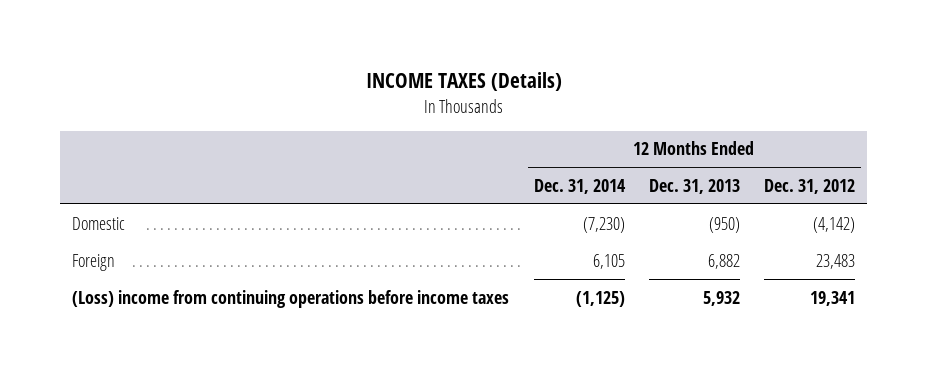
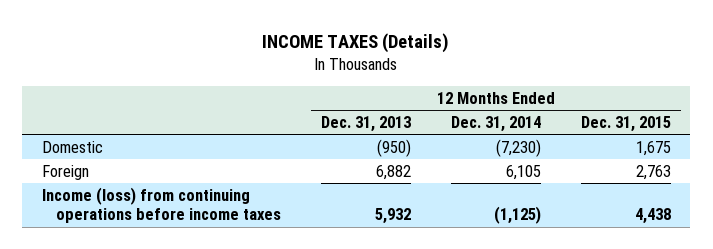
[763,178,855,194] Dec. 31, 2012 -> none
none -> [580,115,671,132] Dec. 31, 2015
[72,289,510,308] (Loss) income from continuing operations before income taxes -> [42,186,282,224] Income (loss) from continuing operations before income taxes

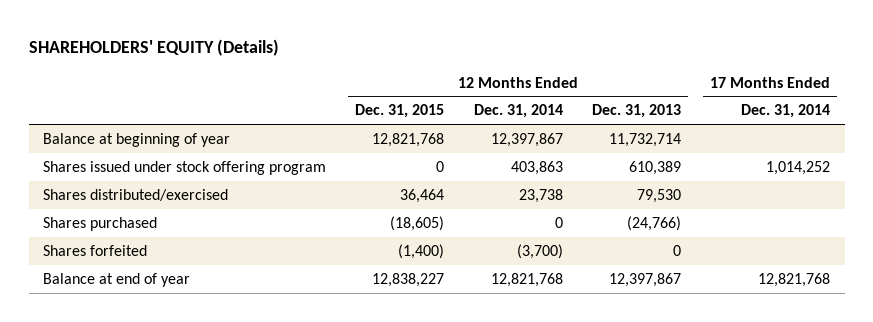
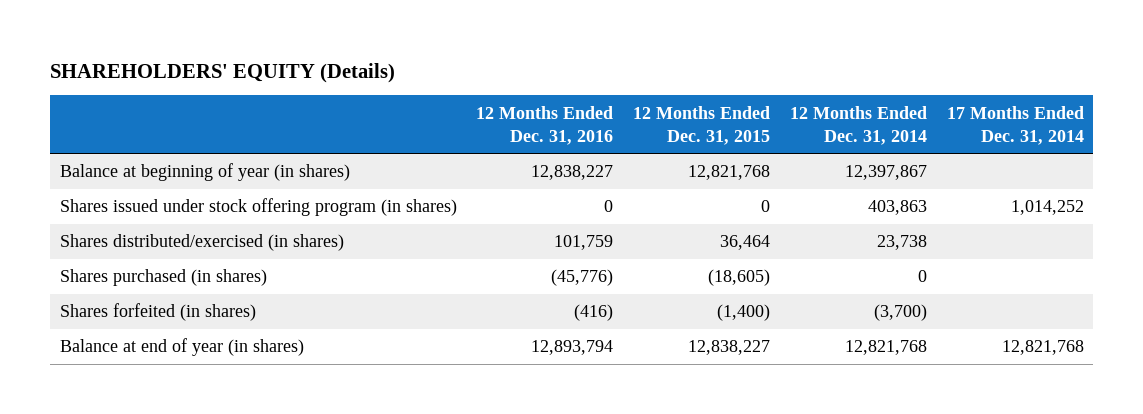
[591,104,681,119] Dec. 31, 2013 -> none
none -> [476,105,614,145] 12 Months Ended Dec. 31, 2016
[43,132,231,147] Balance at beginning of year -> [59,163,350,182] Balance at beginning of year (in shares)
[43,160,327,175] Shares issued under stock offering program -> [59,198,457,217] Shares issued under stock offering program (in shares)
[43,188,229,201] Shares distributed/exercised -> [59,234,344,252] Shares distributed/exercised (in shares)
[43,216,158,231] Shares purchased -> [59,269,267,287] Shares purchased (in shares)
[43,244,148,256] Shares forfeited -> [59,303,256,322] Shares forfeited (in shares)
[43,272,191,287] Balance at end of year -> [59,338,304,357] Balance at end of year (in shares)

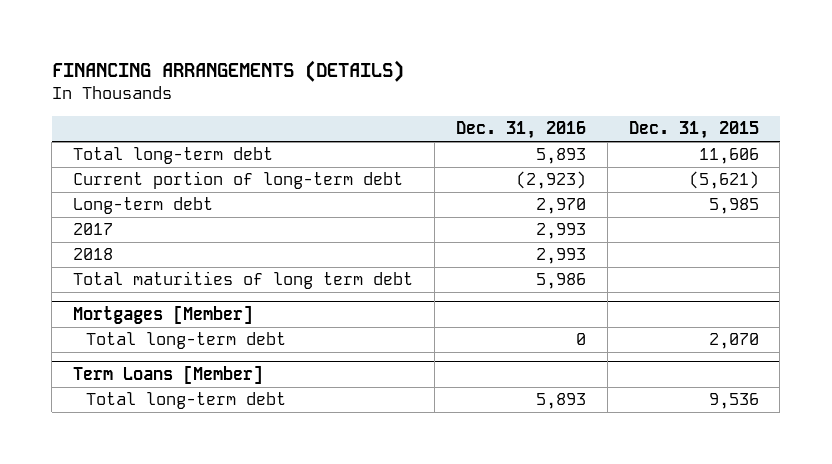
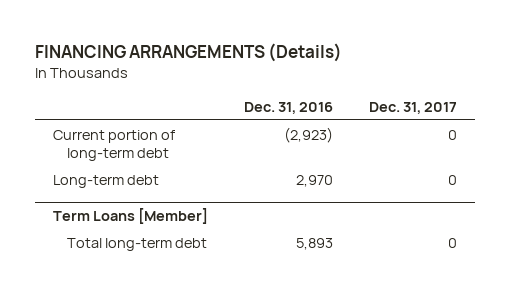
[51,60,404,83] FINANCING ARRANGEMENTS (DETAILS) -> [35,43,343,63] FINANCING ARRANGEMENTS (Details)
[628,121,759,140] Dec. 31, 2015 -> none
none -> [369,101,458,114] Dec. 31, 2017
[73,147,274,165] Total long-term debt -> none
[73,223,114,236] 2017 -> none
[73,248,114,261] 2018 -> none
[73,271,414,290] Total maturities of long term debt -> none
[73,304,254,324] Mortgages [Member] -> none
[85,332,286,350] Total long-term debt -> none

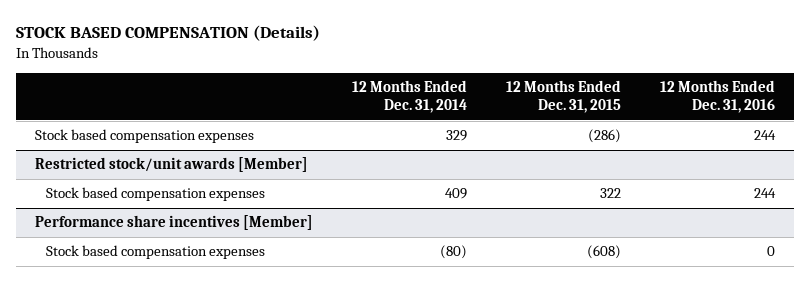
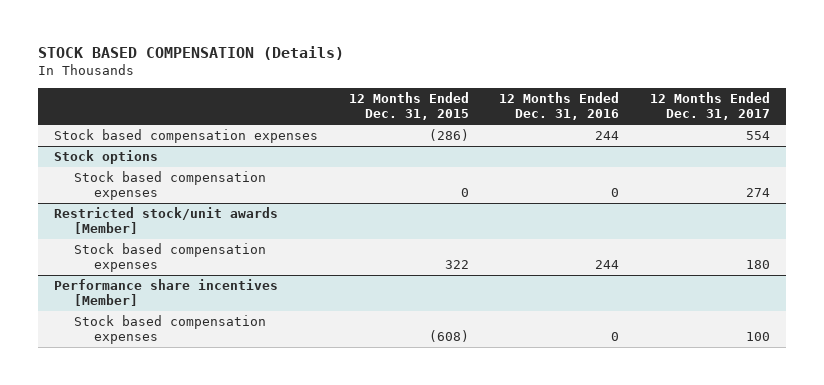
[352,80,468,114] 12 Months Ended Dec. 31, 2014 -> none
none -> [650,92,771,121] 12 Months Ended Dec. 31, 2017
none -> [53,150,158,165] Stock options
none -> [73,171,266,201] Stock based compensation expenses

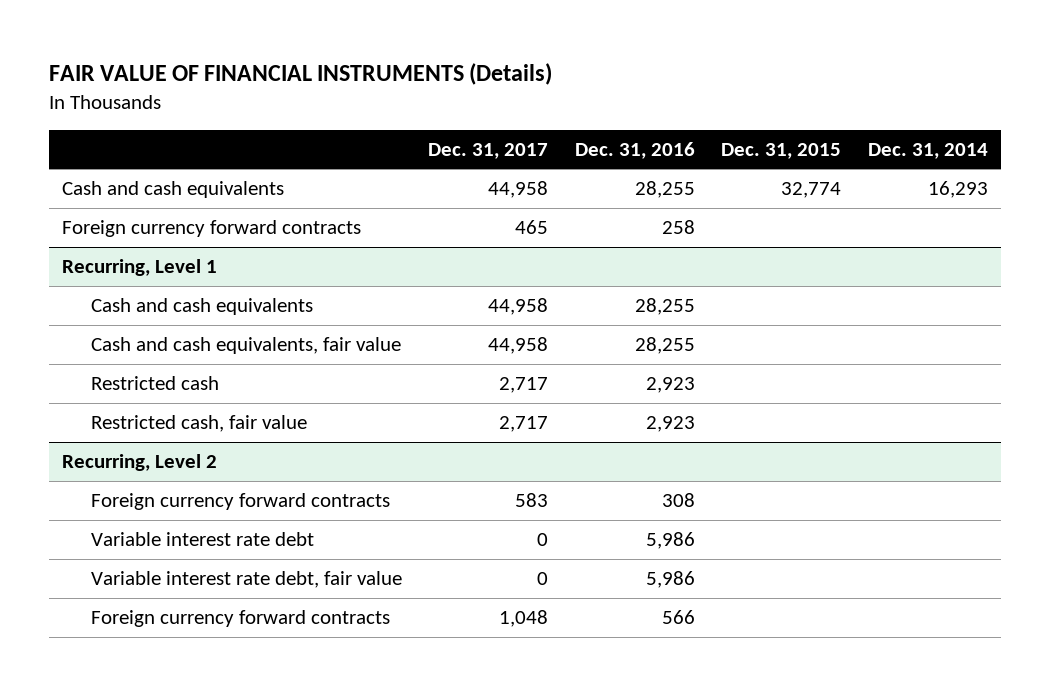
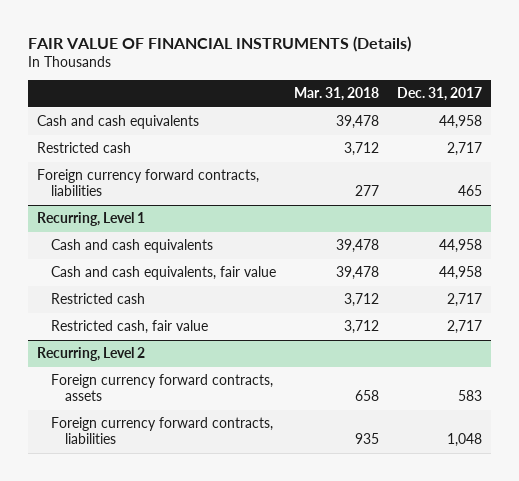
[574,141,695,159] Dec. 31, 2016 -> none
[721,142,842,159] Dec. 31, 2015 -> none
[867,142,988,159] Dec. 31, 2014 -> none
none -> [294,87,380,102] Mar. 31, 2018
none -> [36,142,131,154] Restricted cash
[61,220,361,238] Foreign currency forward contracts -> [36,169,259,197] Foreign currency forward contracts, liabilities
[90,532,314,547] Variable interest rate debt -> none
[90,571,402,589] Variable interest rate debt, fair value -> none
[90,493,390,511] Foreign currency forward contracts -> [51,374,274,402] Foreign currency forward contracts, assets
[90,610,390,628] Foreign currency forward contracts -> [51,417,274,445] Foreign currency forward contracts, liabilities

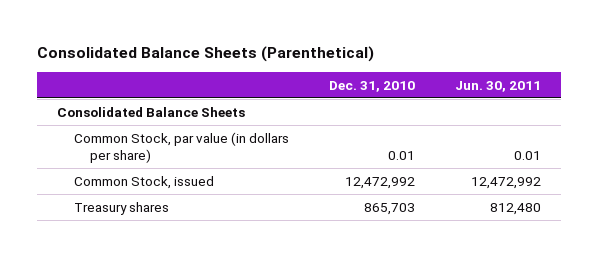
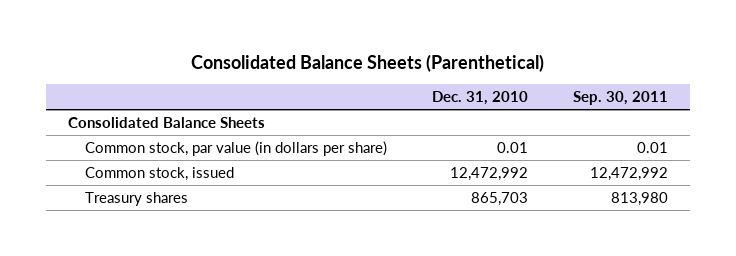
[454,80,541,92] Jun. 30, 2011 -> none
none -> [572,91,668,106] Sep. 30, 2011
[73,131,289,163] Common Stock, par value (in dollars per share) -> [85,140,388,156] Common stock, par value (in dollars per share)
[73,175,214,189] Common Stock, issued -> [85,166,235,181] Common stock, issued

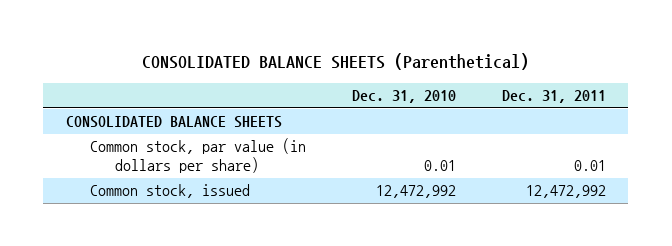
[190,54,544,73] Consolidated Balance Sheets (Parenthetical) -> [141,53,529,71] CONSOLIDATED BALANCE SHEETS (Parenthetical)
[572,91,668,106] Sep. 30, 2011 -> none
none -> [501,90,606,104] Dec. 31, 2011
[68,116,266,128] Consolidated Balance Sheets -> [66,116,283,129] CONSOLIDATED BALANCE SHEETS
[85,191,189,206] Treasury shares -> none

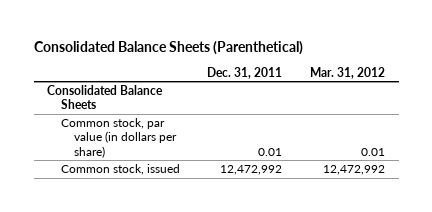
[141,53,529,71] CONSOLIDATED BALANCE SHEETS (Parenthetical) -> [33,40,303,55] Consolidated Balance Sheets (Parenthetical)
[352,90,457,104] Dec. 31, 2010 -> none
none -> [309,66,385,79] Mar. 31, 2012
[66,116,283,129] CONSOLIDATED BALANCE SHEETS -> [47,85,164,110] Consolidated Balance Sheets

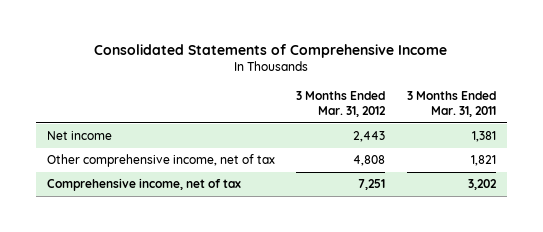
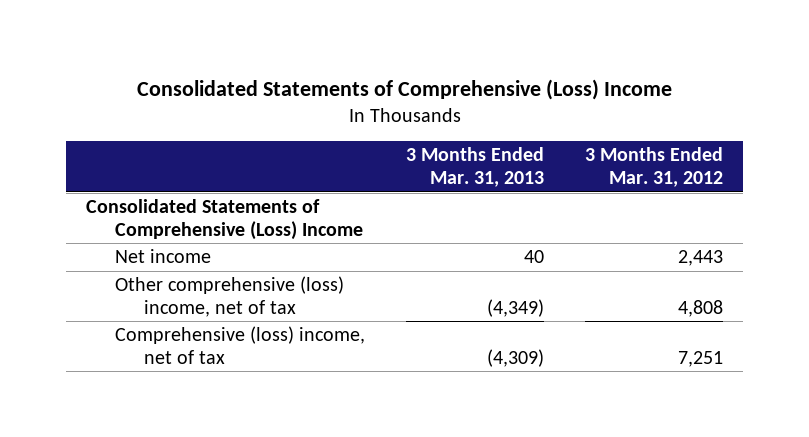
[94,43,448,58] Consolidated Statements of Comprehensive Income -> [136,78,672,100] Consolidated Statements of Comprehensive (Loss) Income
[407,90,497,118] 3 Months Ended Mar. 31, 2011 -> none
none -> [405,147,544,188] 3 Months Ended Mar. 31, 2013
none -> [86,199,363,240] Consolidated Statements of Comprehensive (Loss) Income
[46,154,275,168] Other comprehensive income, net of tax -> [114,276,344,317] Other comprehensive (loss) income, net of tax
[46,178,241,192] Comprehensive income, net of tax -> [114,326,365,364] Comprehensive (loss) income, net of tax

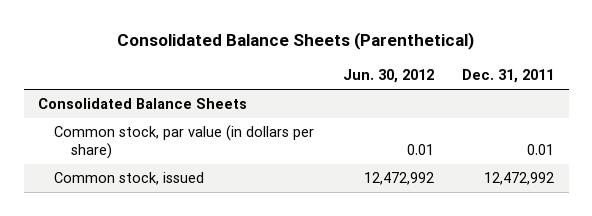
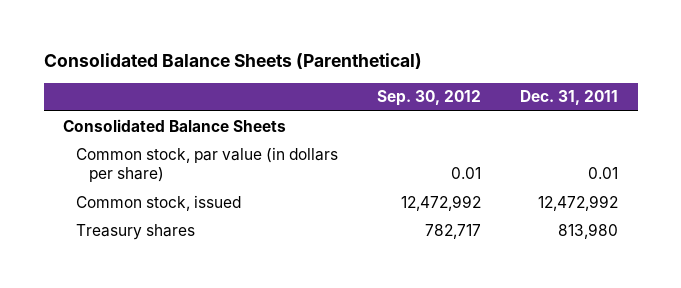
[342,69,434,84] Jun. 30, 2012 -> none
none -> [377,90,482,107] Sep. 30, 2012
none -> [75,223,195,240] Treasury shares

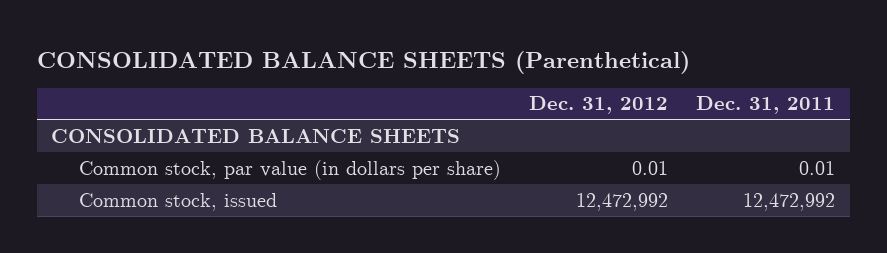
[43,53,422,70] Consolidated Balance Sheets (Parenthetical) -> [36,50,690,74] CONSOLIDATED BALANCE SHEETS (Parenthetical)
[377,90,482,107] Sep. 30, 2012 -> none
none -> [529,96,669,115] Dec. 31, 2012
[63,118,287,132] Consolidated Balance Sheets -> [51,128,461,143] CONSOLIDATED BALANCE SHEETS
[75,223,195,240] Treasury shares -> none

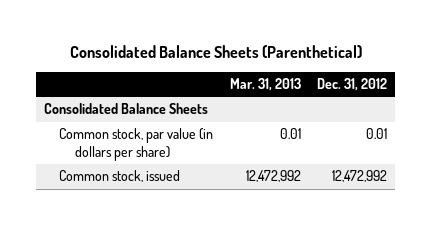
[36,50,690,74] CONSOLIDATED BALANCE SHEETS (Parenthetical) -> [69,44,362,58] Consolidated Balance Sheets (Parenthetical)
[696,96,836,115] Dec. 31, 2011 -> none
none -> [229,78,301,92] Mar. 31, 2013
[51,128,461,143] CONSOLIDATED BALANCE SHEETS -> [44,103,209,115] Consolidated Balance Sheets

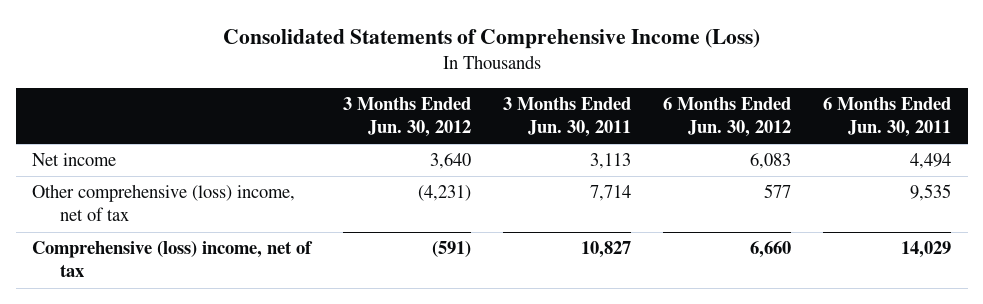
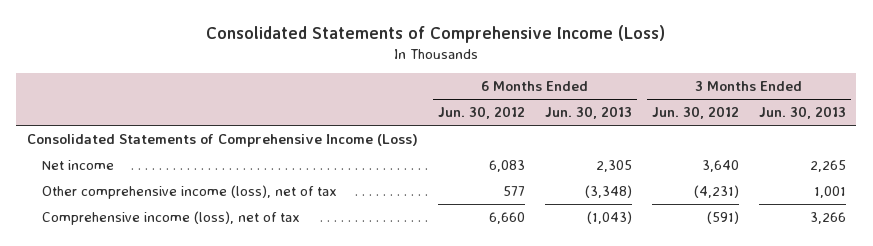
[503,97,632,138] 3 Months Ended Jun. 30, 2011 -> none
[823,97,952,138] 6 Months Ended Jun. 30, 2011 -> none
none -> [544,106,632,120] Jun. 30, 2013
none -> [759,106,847,120] Jun. 30, 2013
none -> [26,133,418,147] Consolidated Statements of Comprehensive Income (Loss)
[31,184,295,222] Other comprehensive (loss) income, net of tax -> [42,184,338,199] Other comprehensive income (loss), net of tax
[31,241,313,278] Comprehensive (loss) income, net of tax -> [42,210,301,225] Comprehensive income (loss), net of tax

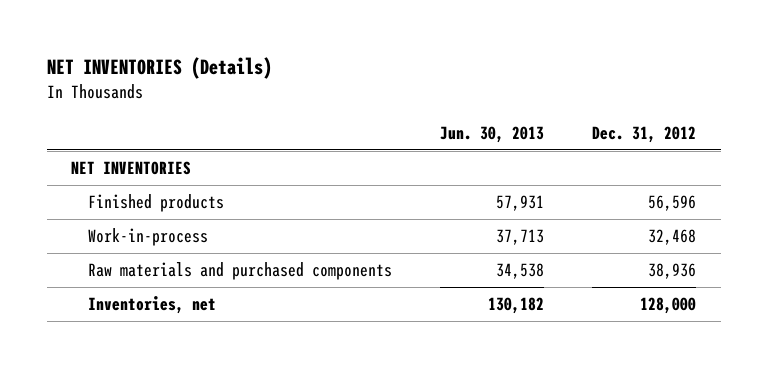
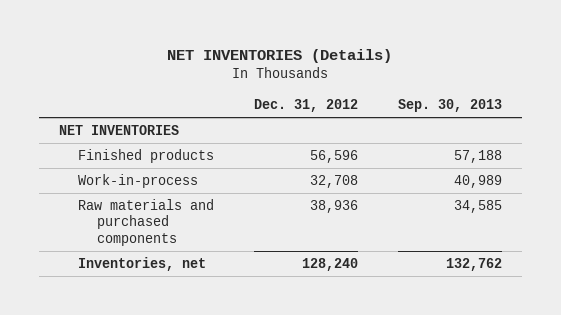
[440,125,545,143] Jun. 30, 2013 -> none
none -> [397,98,502,112] Sep. 30, 2013
[648,229,697,246] 32,468 -> [309,175,358,189] 32,708
[640,297,697,315] 128,000 -> [301,258,358,272] 128,240

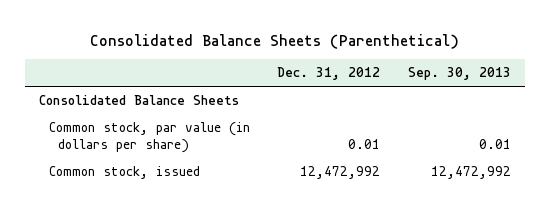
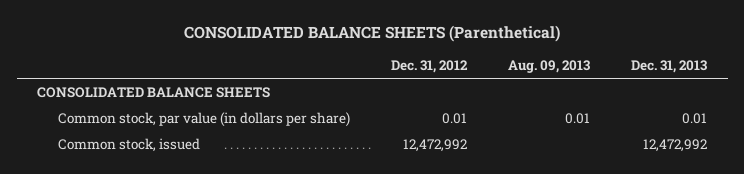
[89,33,459,49] Consolidated Balance Sheets (Parenthetical) -> [184,25,561,43] CONSOLIDATED BALANCE SHEETS (Parenthetical)
[407,67,511,81] Sep. 30, 2013 -> none
none -> [508,59,591,73] Aug. 09, 2013
none -> [631,59,708,73] Dec. 31, 2013
[38,95,239,106] Consolidated Balance Sheets -> [37,87,271,99] CONSOLIDATED BALANCE SHEETS

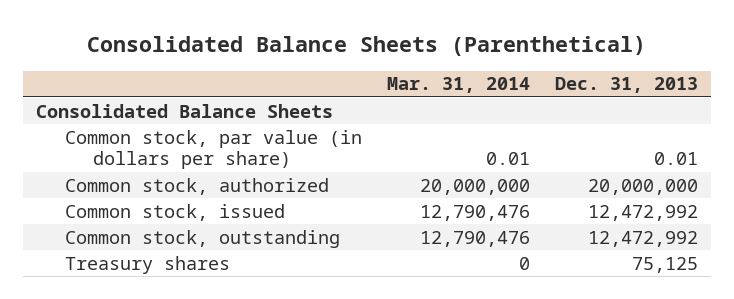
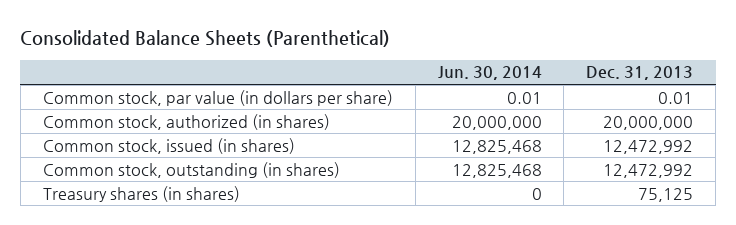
[386,77,530,94] Mar. 31, 2014 -> none
none -> [437,66,542,81] Jun. 30, 2014
[35,103,333,118] Consolidated Balance Sheets -> none
[64,177,329,195] Common stock, authorized -> [42,113,330,130] Common stock, authorized (in shares)
[64,203,285,221] Common stock, issued -> [42,137,295,154] Common stock, issued (in shares)
[64,229,340,248] Common stock, outstanding -> [42,161,340,178] Common stock, outstanding (in shares)
[64,255,230,274] Treasury shares -> [42,185,240,202] Treasury shares (in shares)

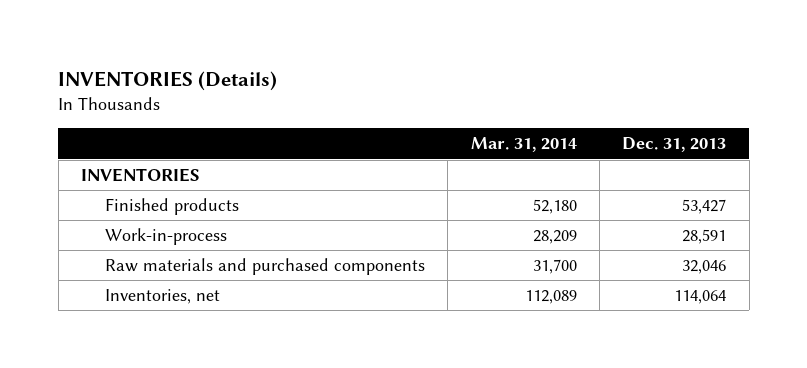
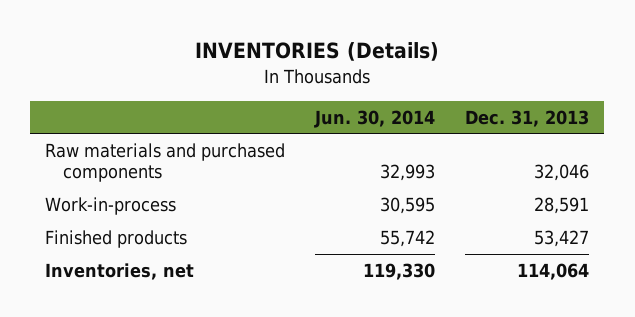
[470,137,577,153] Mar. 31, 2014 -> none
none -> [314,109,436,128] Jun. 30, 2014
[81,167,201,182] INVENTORIES -> none
[104,227,227,245] Work-in-process -> [45,196,177,215] Work-in-process
[104,197,239,215] Finished products -> [45,229,188,248] Finished products

